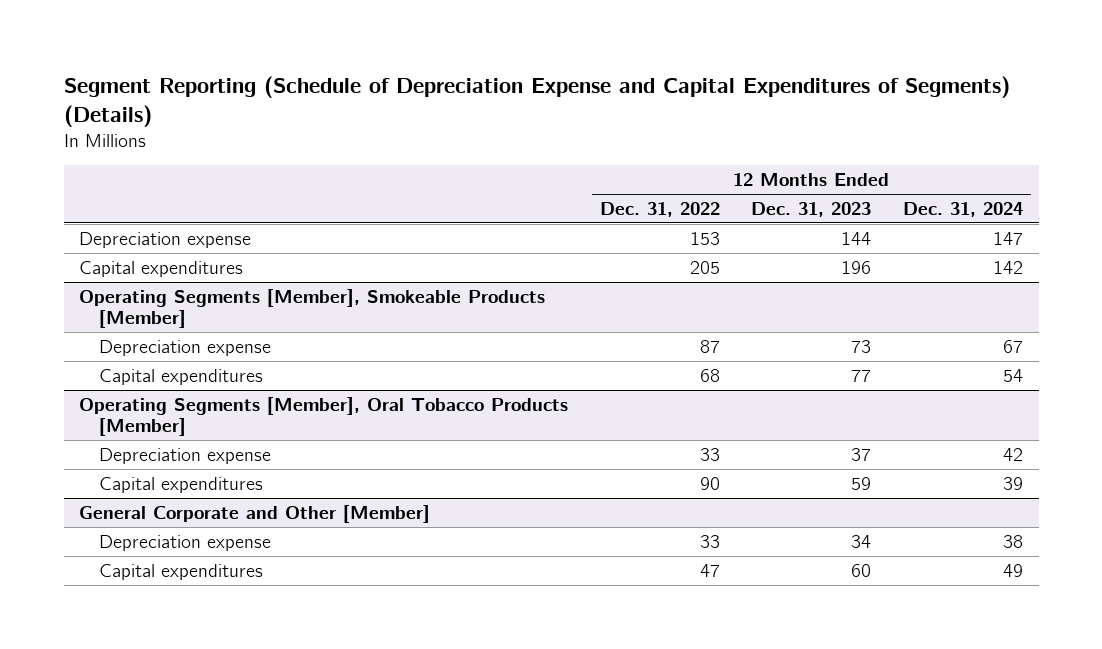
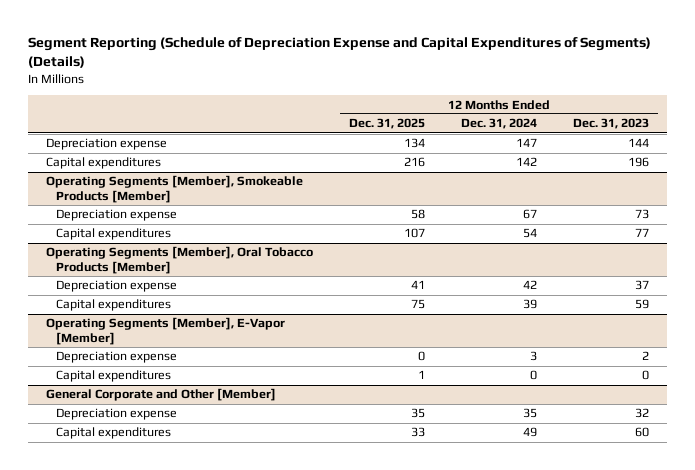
[599,201,720,217] Dec. 31, 2022 -> none
none -> [349,118,426,130] Dec. 31, 2025
none -> [45,317,285,346] Operating Segments [Member], E-Vapor [Member]
none -> [56,351,178,364] Depreciation expense
none -> [56,370,172,383] Capital expenditures
[851,534,872,548] 34 -> [635,408,650,419] 32
[1002,534,1023,548] 38 -> [523,408,538,419] 35

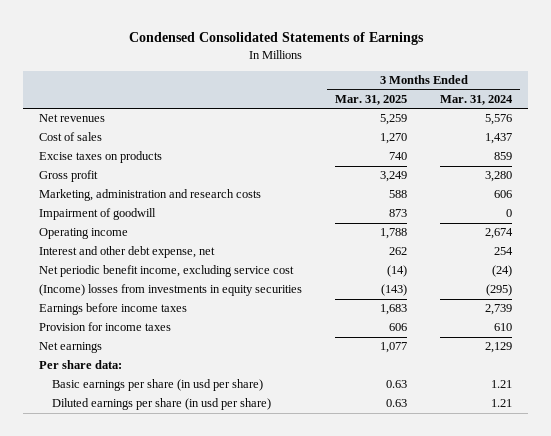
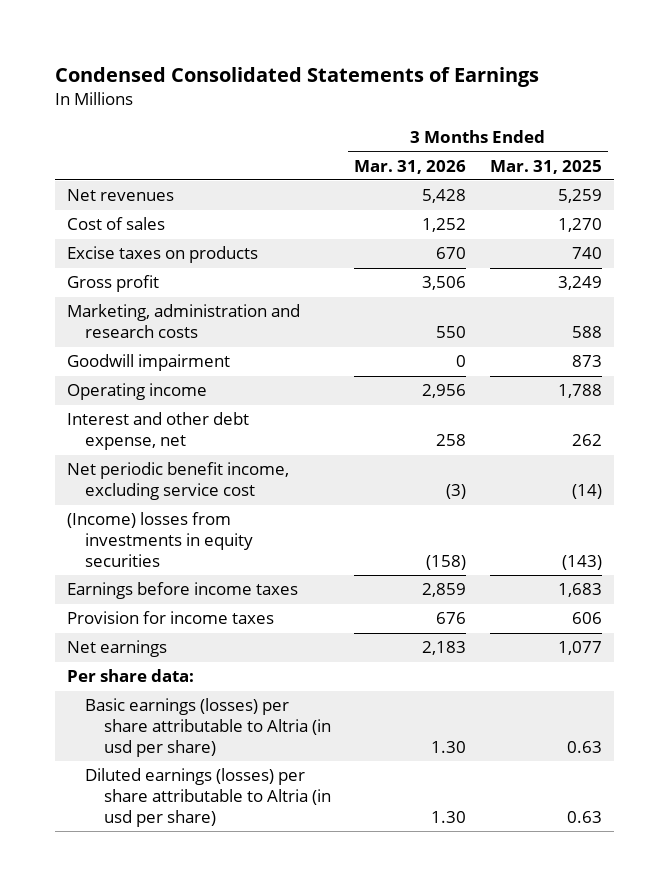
[439,95,513,106] Mar. 31, 2024 -> none
none -> [354,159,467,174] Mar. 31, 2026
[39,208,157,221] Impairment of goodwill -> [67,354,231,372] Goodwill impairment
[51,379,263,392] Basic earnings per share (in usd per share) -> [85,698,331,758] Basic earnings (losses) per share attributable to Altria (in usd per share)
[51,398,271,411] Diluted earnings per share (in usd per share) -> [85,768,331,828] Diluted earnings (losses) per share attributable to Altria (in usd per share)

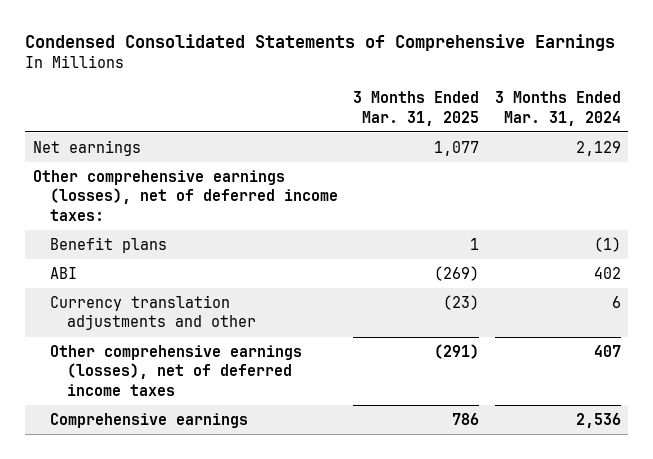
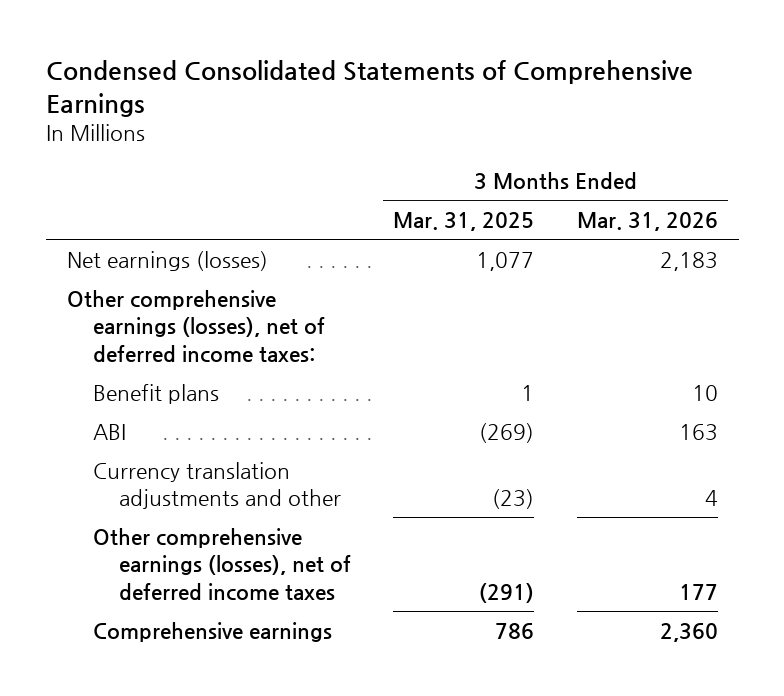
[494,91,621,126] 3 Months Ended Mar. 31, 2024 -> none
none -> [576,212,718,232] Mar. 31, 2026
[32,140,141,157] Net earnings -> [66,250,268,271] Net earnings (losses)

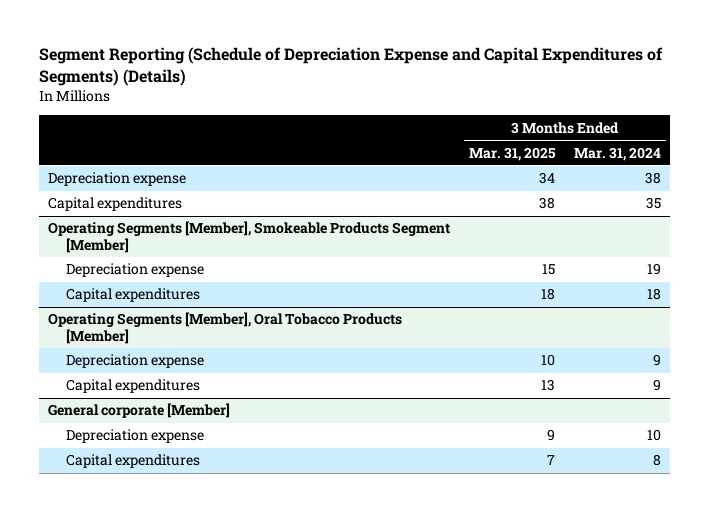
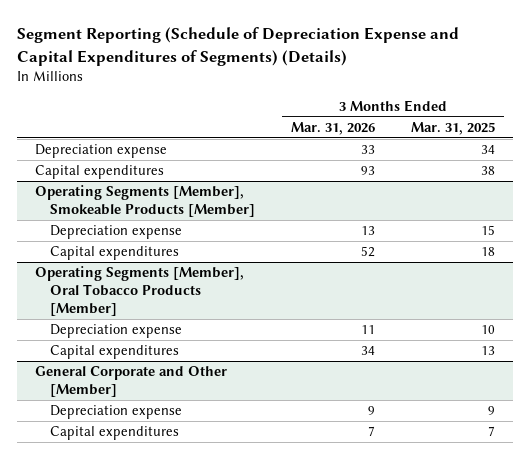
[573,146,661,161] Mar. 31, 2024 -> none
none -> [291,121,376,135] Mar. 31, 2026
[48,221,451,253] Operating Segments [Member], Smokeable Products Segment [Member] -> [35,185,256,218] Operating Segments [Member], Smokeable Products [Member]
[48,403,231,419] General corporate [Member] -> [35,366,228,398] General Corporate and Other [Member]

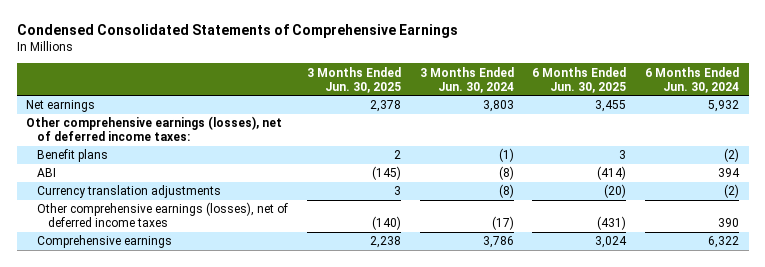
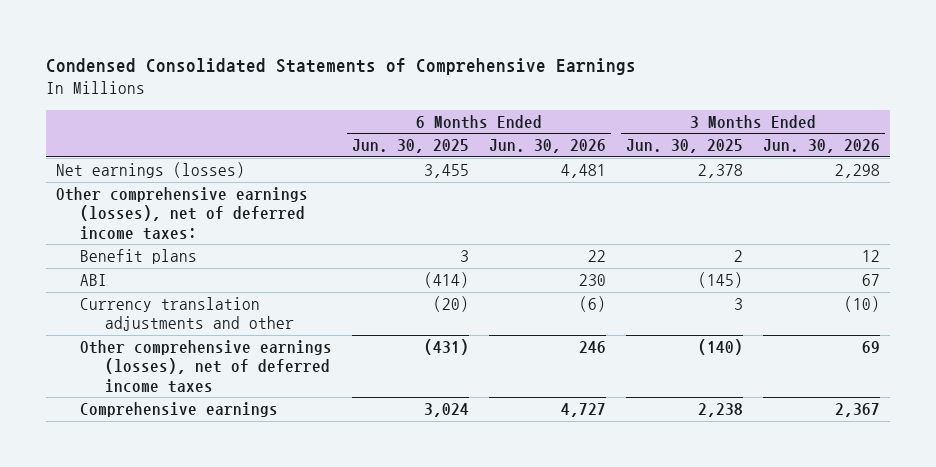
[419,66,514,93] 3 Months Ended Jun. 30, 2024 -> none
[645,66,740,93] 6 Months Ended Jun. 30, 2024 -> none
none -> [489,139,607,154] Jun. 30, 2026
none -> [763,139,881,154] Jun. 30, 2026
[25,100,95,113] Net earnings -> [55,162,245,179] Net earnings (losses)
[36,185,221,199] Currency translation adjustments -> [80,297,294,332] Currency translation adjustments and other

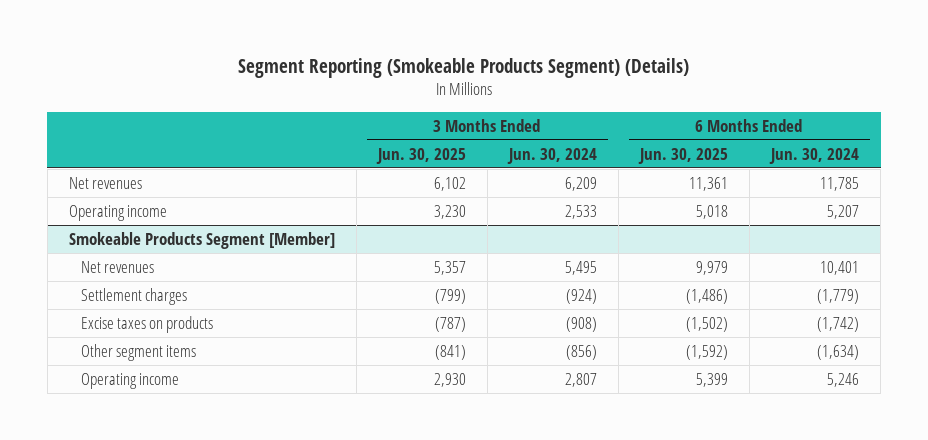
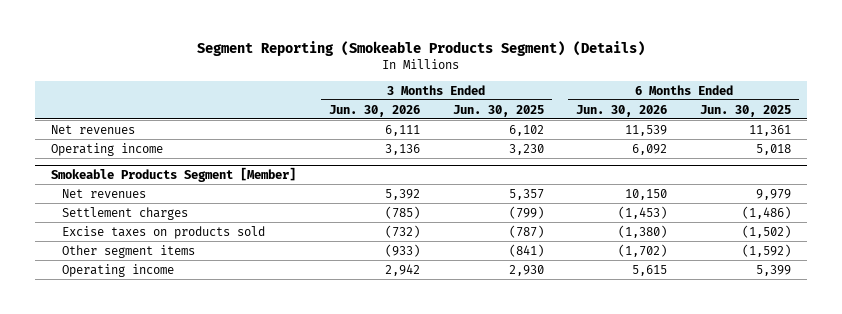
[506,147,597,164] Jun. 30, 2024 -> none
[769,147,860,164] Jun. 30, 2024 -> none
none -> [328,104,420,117] Jun. 30, 2026
none -> [576,104,668,117] Jun. 30, 2026
[80,315,213,333] Excise taxes on products -> [62,225,266,239] Excise taxes on products sold

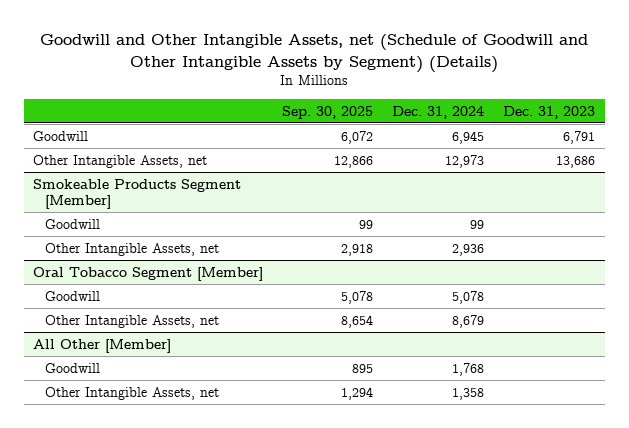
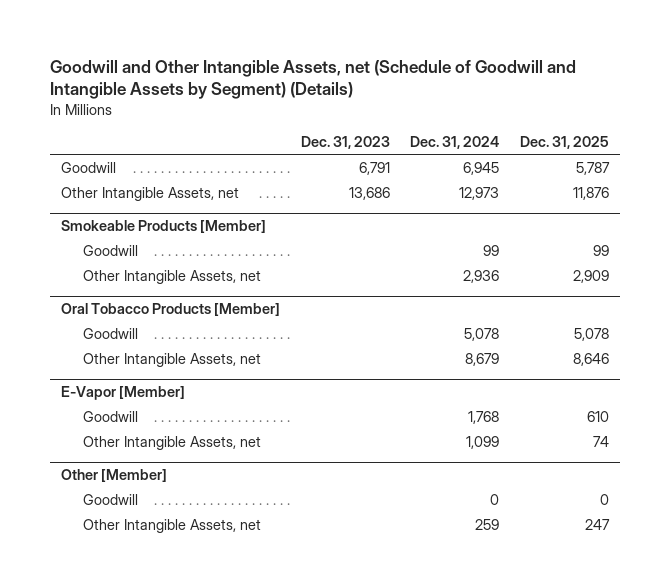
[40,34,589,73] Goodwill and Other Intangible Assets, net (Schedule of Goodwill and Other Intangible Assets by Segment) (Details) -> [50,59,577,100] Goodwill and Other Intangible Assets, net (Schedule of Goodwill and Intangible Assets by Segment) (Details)
[282,105,374,119] Sep. 30, 2025 -> none
none -> [520,136,610,150] Dec. 31, 2025
[33,178,242,209] Smokeable Products Segment [Member] -> [60,220,266,234] Smokeable Products [Member]
[33,266,264,281] Oral Tobacco Segment [Member] -> [60,303,280,317] Oral Tobacco Products [Member]
[33,338,172,353] All Other [Member] -> none
none -> [60,386,185,401] E-Vapor [Member]
[452,387,485,400] 1,358 -> [466,435,500,449] 1,099
none -> [60,469,167,483] Other [Member]
none -> [82,493,138,505] Goodwill
none -> [82,518,261,533] Other Intangible Assets, net

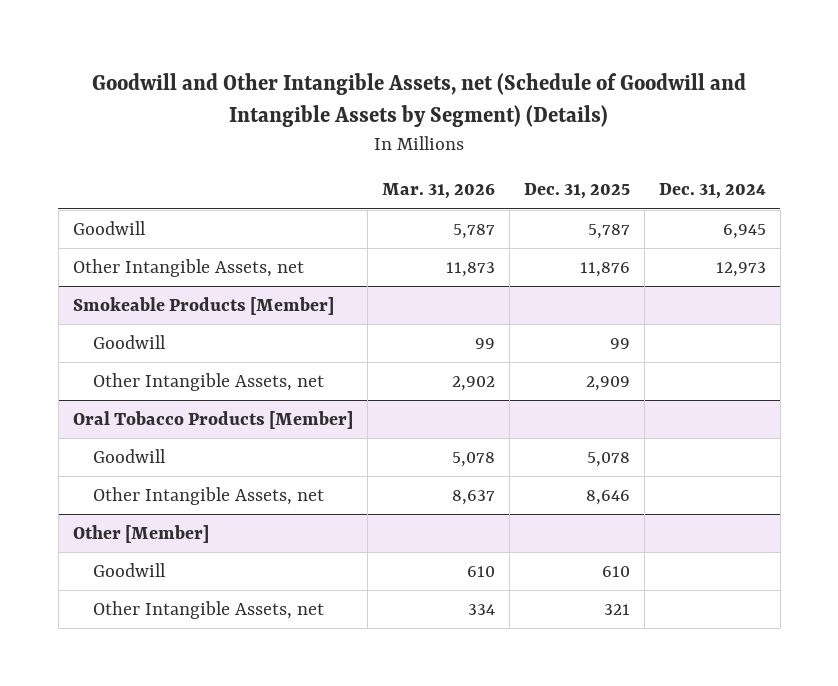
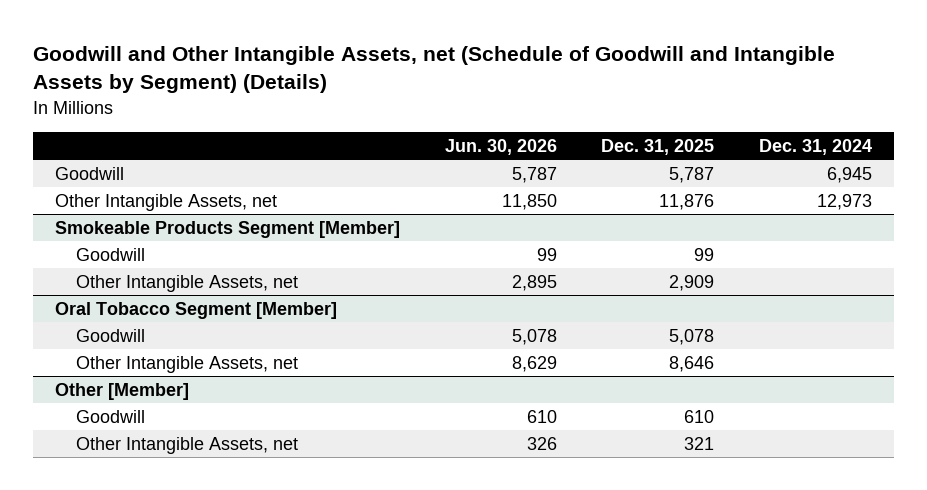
[381,183,495,200] Mar. 31, 2026 -> none
none -> [444,139,557,156] Jun. 30, 2026
[72,296,334,315] Smokeable Products [Member] -> [54,220,400,238] Smokeable Products Segment [Member]
[72,410,353,429] Oral Tobacco Products [Member] -> [54,301,337,319] Oral Tobacco Segment [Member]

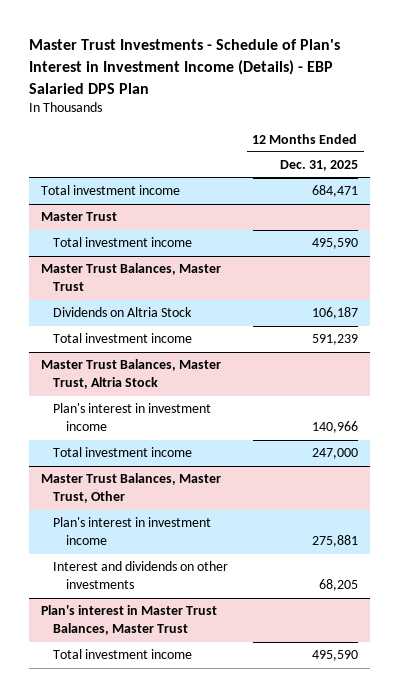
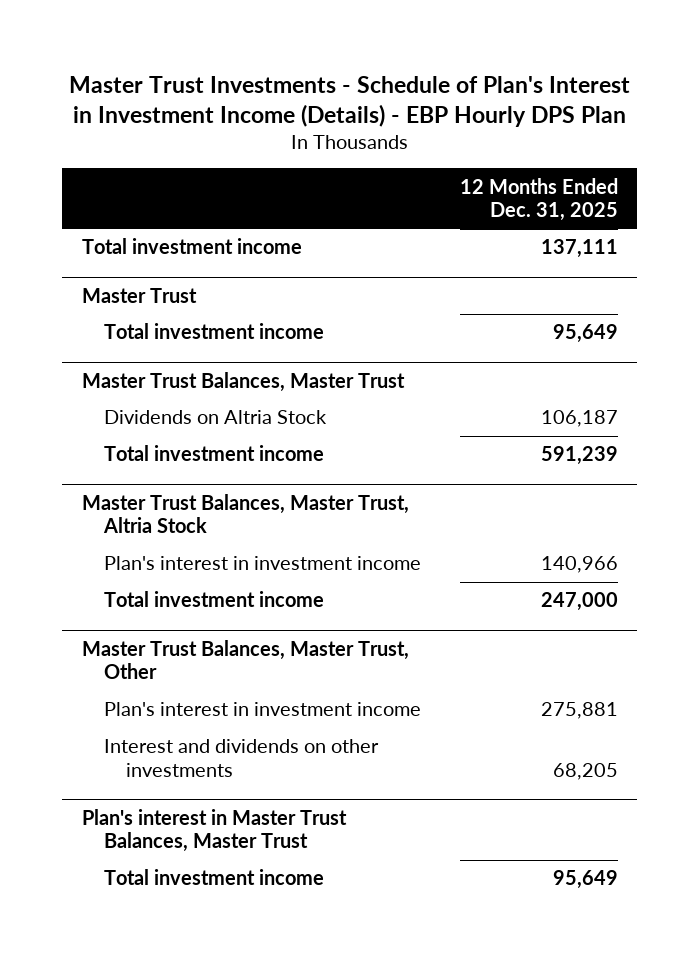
[28,39,340,94] Master Trust Investments - Schedule of Plan's Interest in Investment Income (Details) - EBP Salaried DPS Plan -> [68,75,630,127] Master Trust Investments - Schedule of Plan's Interest in Investment Income (Details) - EBP Hourly DPS Plan
[311,185,358,198] 684,471 -> [540,239,618,259] 137,111
[311,238,358,250] 495,590 -> [552,324,618,344] 95,649
[311,650,358,662] 495,590 -> [552,870,618,890] 95,649

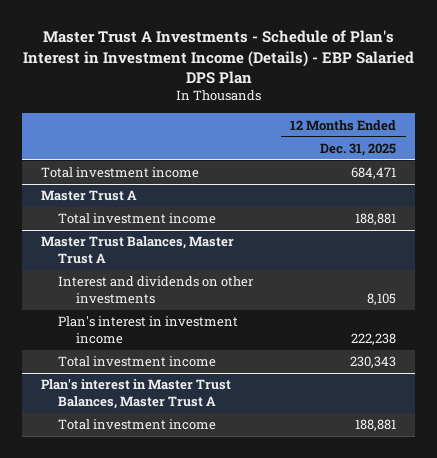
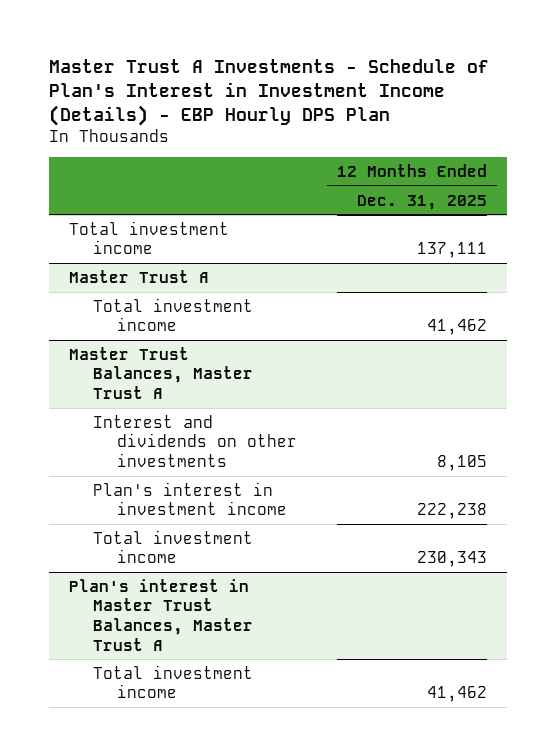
[22,30,414,84] Master Trust A Investments - Schedule of Plan's Interest in Investment Income (Details) - EBP Salaried DPS Plan -> [49,59,490,127] Master Trust A Investments - Schedule of Plan's Interest in Investment Income (Details) - EBP Hourly DPS Plan
[351,167,397,180] 684,471 -> [417,242,488,259] 137,111
[355,213,397,226] 188,881 -> [427,319,488,336] 41,462
[355,419,397,432] 188,881 -> [427,686,488,703] 41,462

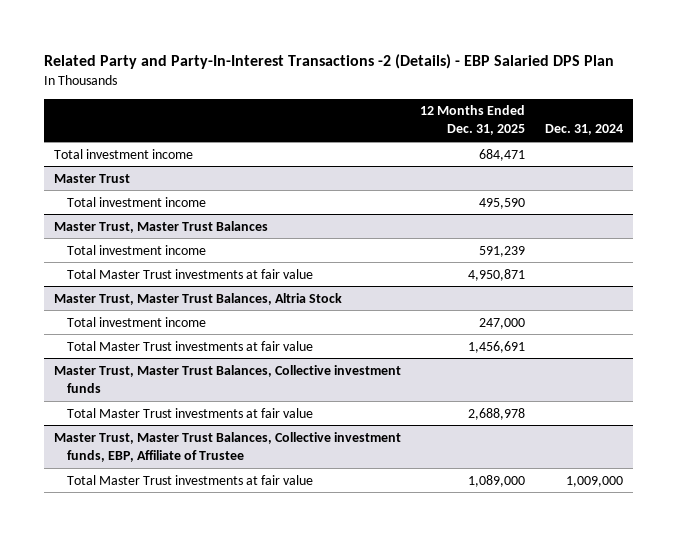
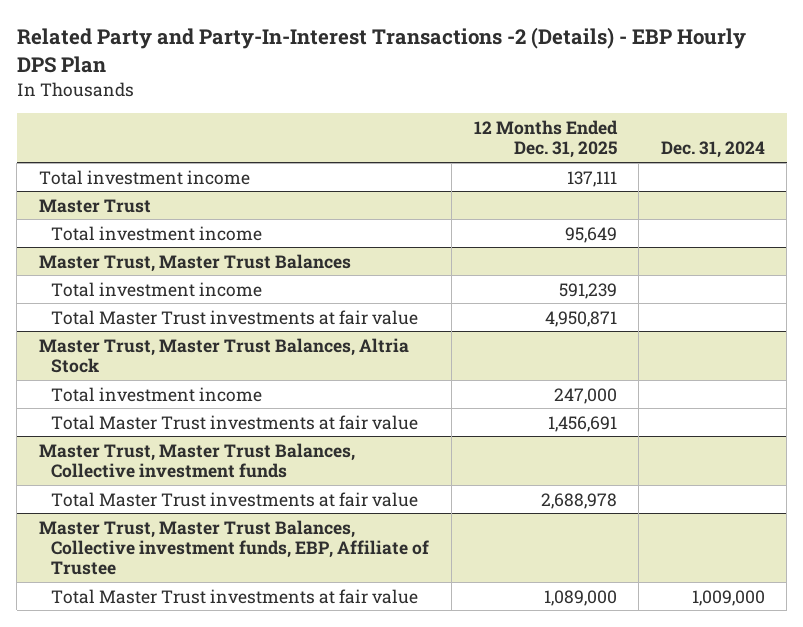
[43,53,614,69] Related Party and Party-In-Interest Transactions -2 (Details) - EBP Salaried DPS Plan -> [16,27,746,73] Related Party and Party-In-Interest Transactions -2 (Details) - EBP Hourly DPS Plan
[479,148,526,161] 684,471 -> [566,170,617,187] 137,111
[479,197,526,209] 495,590 -> [564,226,617,243] 95,649

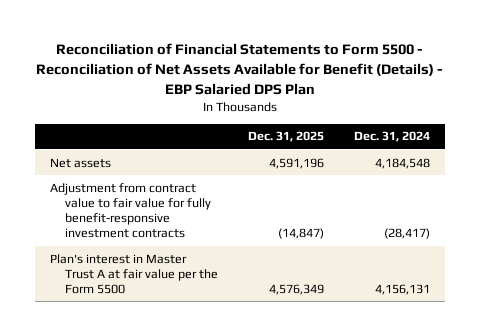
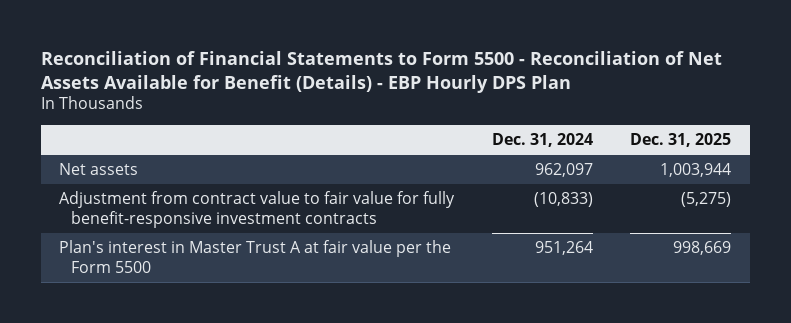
[36,43,444,95] Reconciliation of Financial Statements to Form 5500 - Reconciliation of Net Assets Available for Benefit (Details) - EBP Salaried DPS Plan -> [40,50,722,93] Reconciliation of Financial Statements to Form 5500 - Reconciliation of Net Assets Available for Benefit (Details) - EBP Hourly DPS Plan
[269,157,325,169] 4,591,196 -> [660,163,732,178] 1,003,944
[375,157,431,169] 4,184,548 -> [534,163,593,178] 962,097
[278,228,325,240] (14,847) -> [681,192,732,208] (5,275)
[384,228,431,240] (28,417) -> [533,192,593,208] (10,833)
[269,284,325,296] 4,576,349 -> [673,241,732,256] 998,669
[375,284,431,296] 4,156,131 -> [534,241,593,256] 951,264

